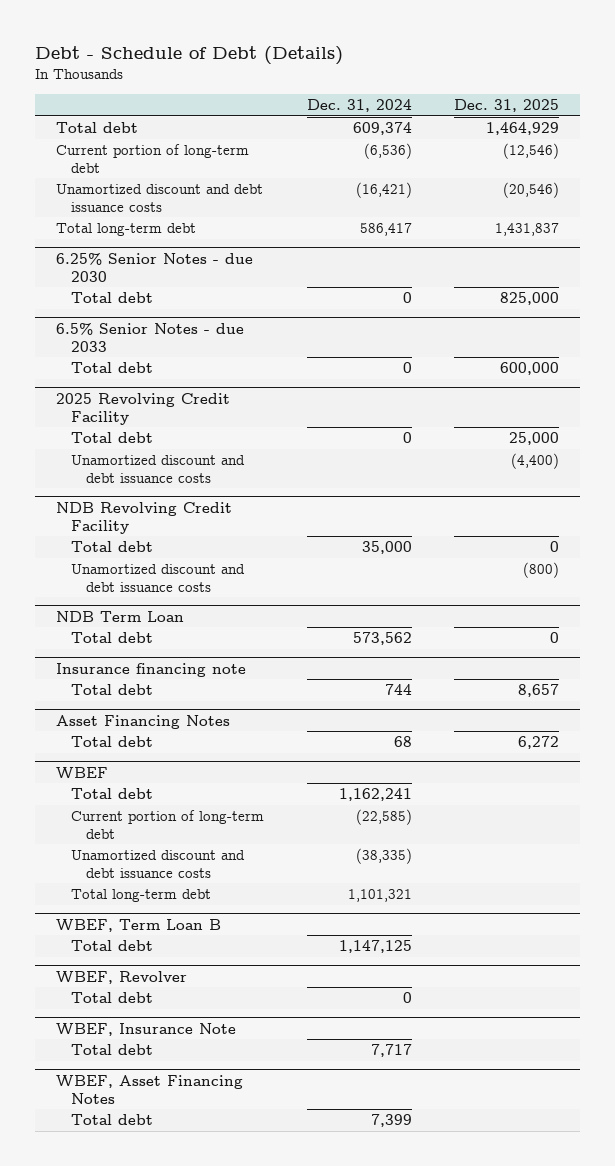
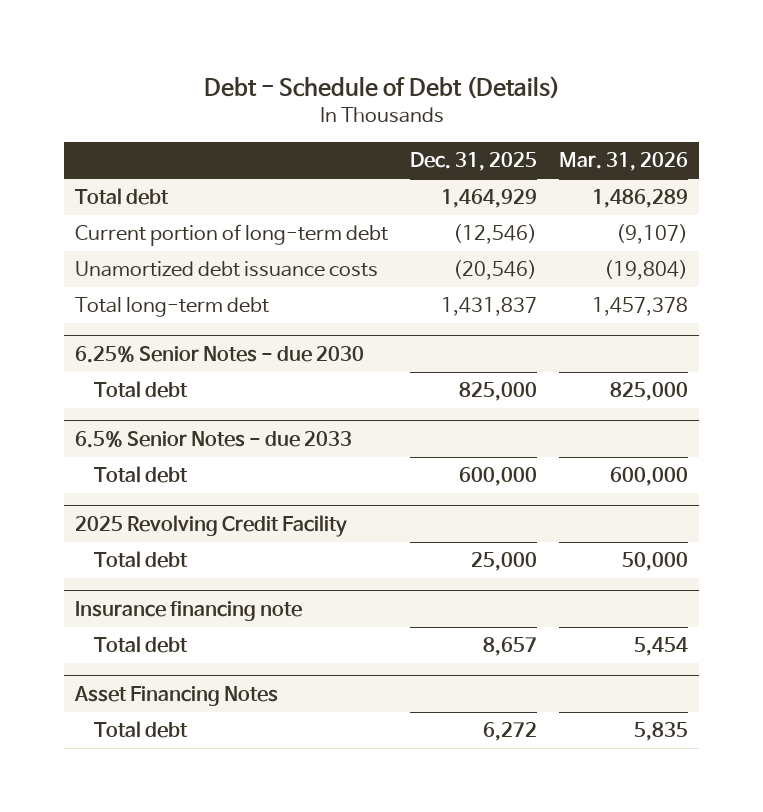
[306,99,412,113] Dec. 31, 2024 -> none
none -> [559,152,689,172] Mar. 31, 2026
[56,184,264,212] Unamortized discount and debt issuance costs -> [75,261,379,278] Unamortized debt issuance costs
[71,455,246,483] Unamortized discount and debt issuance costs -> none
[56,501,233,534] NDB Revolving Credit Facility -> none
[71,541,154,553] Total debt -> none
[71,564,246,592] Unamortized discount and debt issuance costs -> none
[56,610,185,622] NDB Term Loan -> none
[71,632,154,644] Total debt -> none
[56,766,109,779] WBEF -> none
[71,788,154,800] Total debt -> none
[71,810,265,839] Current portion of long-term debt -> none
[71,850,246,878] Unamortized discount and debt issuance costs -> none
[71,889,212,903] Total long-term debt -> none
[56,918,222,932] WBEF, Term Loan B -> none
[71,940,154,952] Total debt -> none
[56,970,188,984] WBEF, Revolver -> none
[71,992,154,1004] Total debt -> none
[56,1022,237,1036] WBEF, Insurance Note -> none
[71,1044,154,1056] Total debt -> none
[56,1074,244,1104] WBEF, Asset Financing Notes -> none
[71,1114,154,1126] Total debt -> none

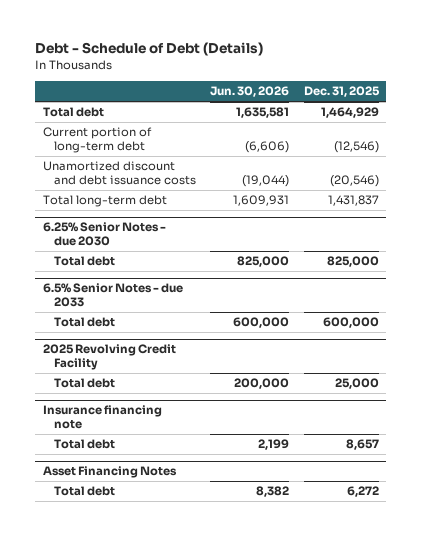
[559,152,689,172] Mar. 31, 2026 -> none
none -> [210,86,290,98] Jun. 30, 2026
[75,261,379,278] Unamortized debt issuance costs -> [42,161,196,186] Unamortized discount and debt issuance costs

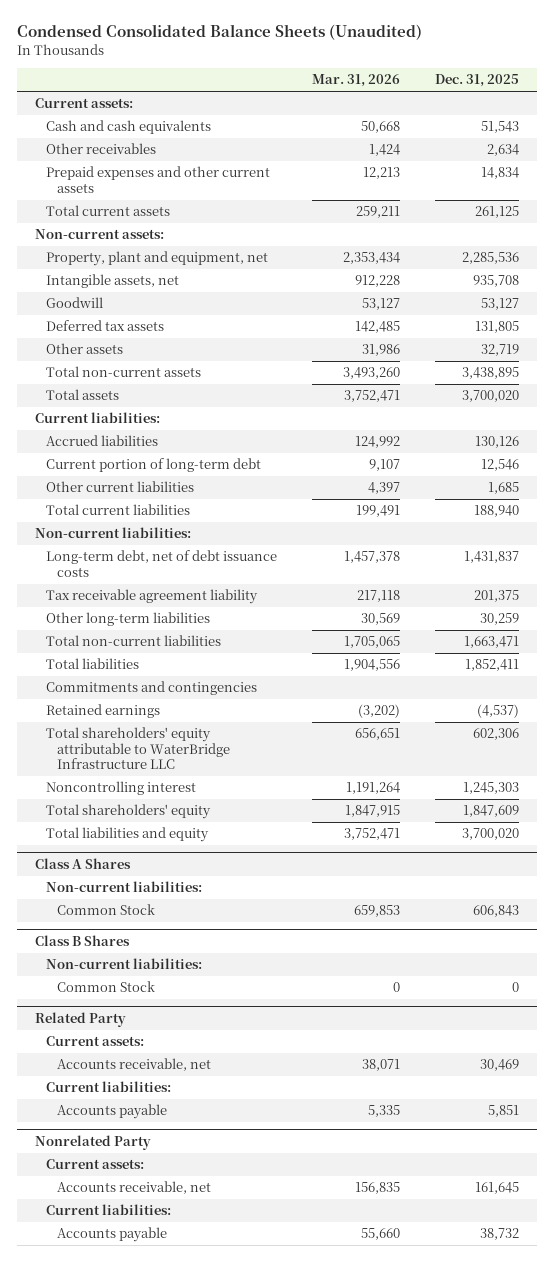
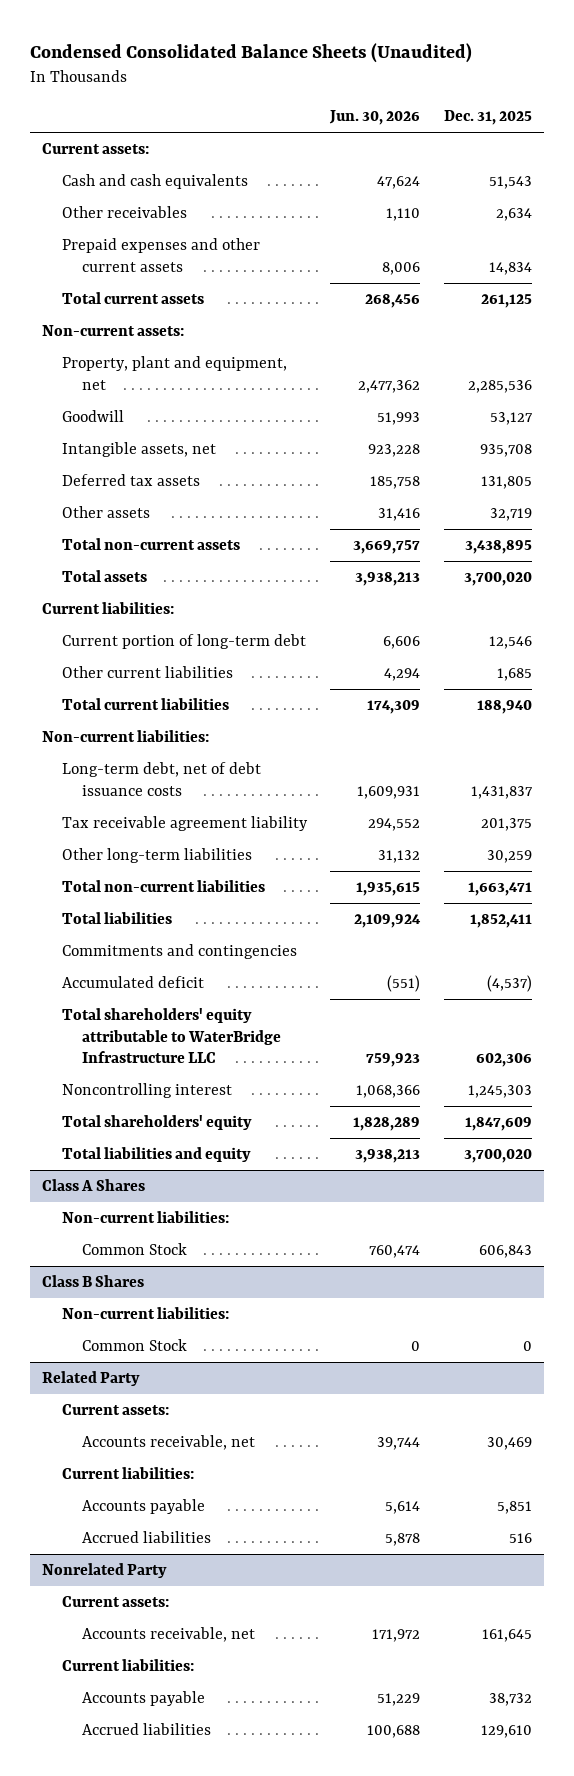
[312,74,401,88] Mar. 31, 2026 -> none
none -> [329,110,421,126] Jun. 30, 2026
[45,274,179,289] Intangible assets, net -> [61,442,216,458] Intangible assets, net
[45,435,158,447] Accrued liabilities -> none
[45,704,160,719] Retained earnings -> [61,976,204,989] Accumulated deficit
none -> [81,1531,211,1544] Accrued liabilities
none -> [81,1723,211,1736] Accrued liabilities

